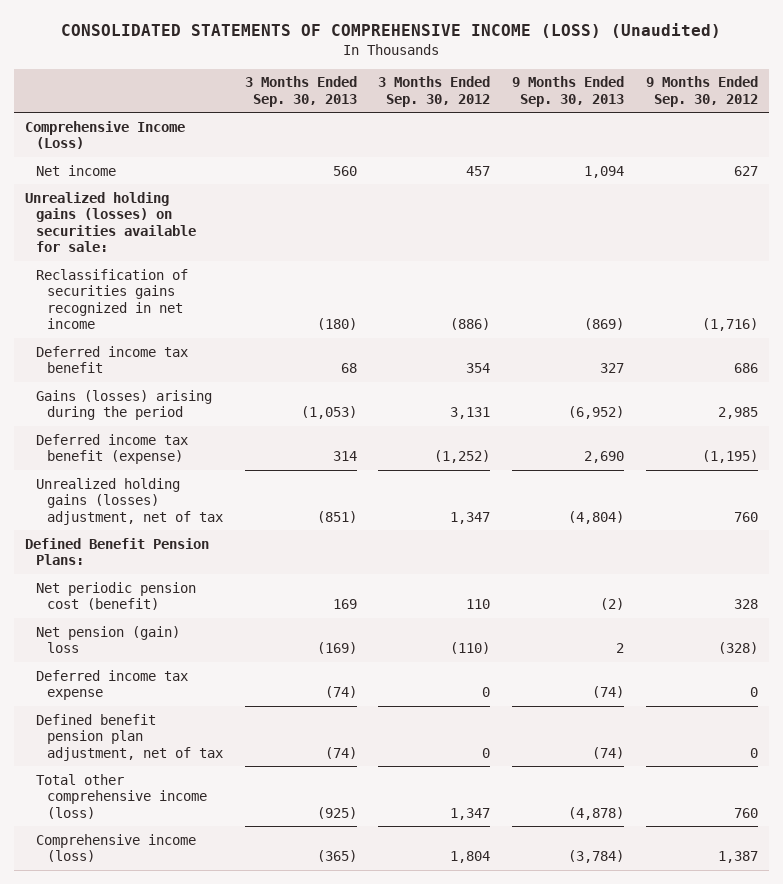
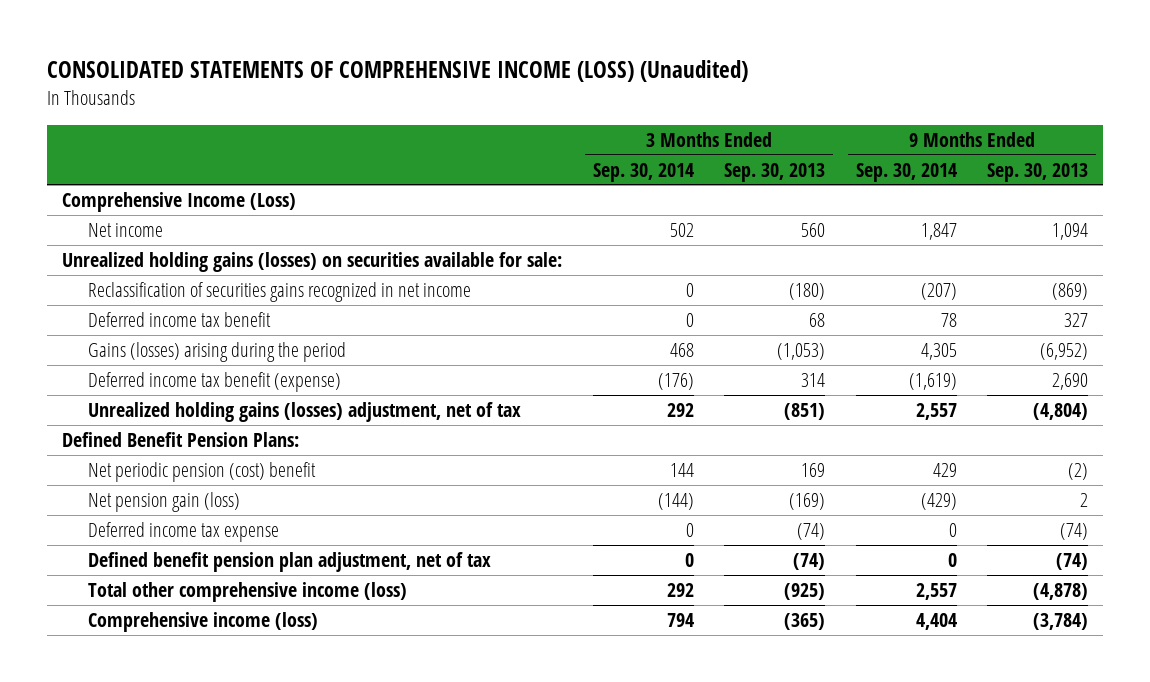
[378,76,491,107] 3 Months Ended Sep. 30, 2012 -> none
[645,76,758,107] 9 Months Ended Sep. 30, 2012 -> none
none -> [592,162,694,182] Sep. 30, 2014
none -> [855,162,957,182] Sep. 30, 2014
[35,581,196,611] Net periodic pension cost (benefit) -> [87,462,316,483] Net periodic pension (cost) benefit
[35,625,180,654] Net pension (gain) loss -> [87,492,240,513] Net pension gain (loss)

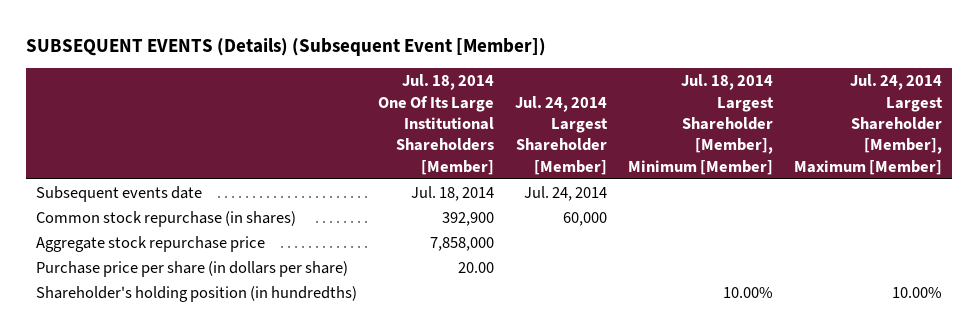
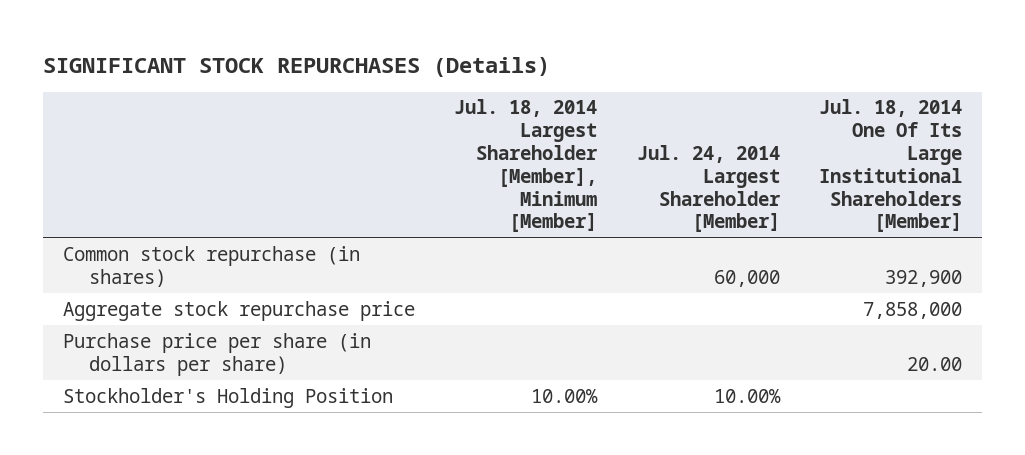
[25,37,546,56] SUBSEQUENT EVENTS (Details) (Subsequent Event [Member]) -> [43,56,551,77] SIGNIFICANT STOCK REPURCHASES (Details)
[793,74,943,175] Jul. 24, 2014 Largest Shareholder [Member], Maximum [Member] -> none
[36,186,203,203] Subsequent events date -> none
[36,286,358,303] Shareholder's holding position (in hundredths) -> none
none -> [62,387,393,408] Stockholder's Holding Position

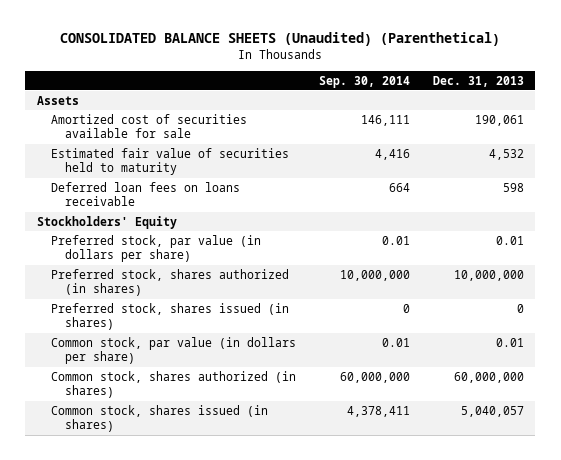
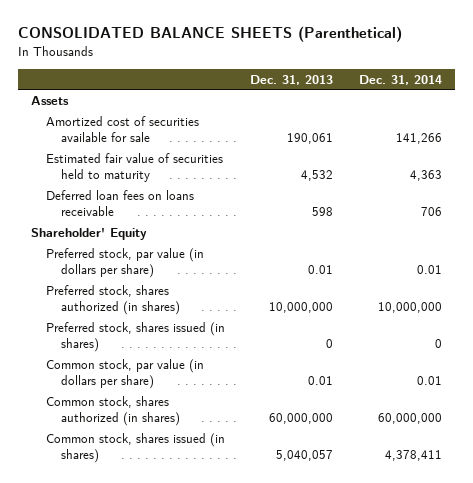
[60,32,501,47] CONSOLIDATED BALANCE SHEETS (Unaudited) (Parenthetical) -> [17,26,402,43] CONSOLIDATED BALANCE SHEETS (Parenthetical)
[318,75,410,88] Sep. 30, 2014 -> none
none -> [359,74,443,85] Dec. 31, 2014
[36,215,177,229] Stockholders' Equity -> [30,228,147,241] Shareholder' Equity

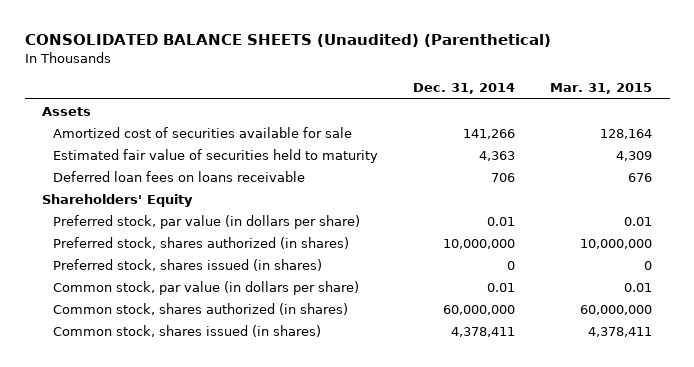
[17,26,402,43] CONSOLIDATED BALANCE SHEETS (Parenthetical) -> [24,34,551,48] CONSOLIDATED BALANCE SHEETS (Unaudited) (Parenthetical)
[250,74,334,85] Dec. 31, 2013 -> none
none -> [550,83,653,95] Mar. 31, 2015
[30,228,147,241] Shareholder' Equity -> [42,193,194,207] Shareholders' Equity

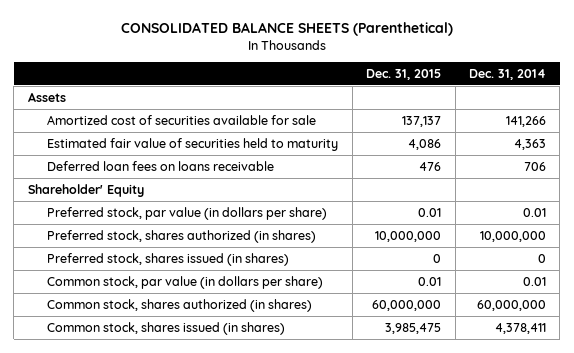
[24,34,551,48] CONSOLIDATED BALANCE SHEETS (Unaudited) (Parenthetical) -> [120,22,453,37] CONSOLIDATED BALANCE SHEETS (Parenthetical)
[550,83,653,95] Mar. 31, 2015 -> none
none -> [366,68,442,80] Dec. 31, 2015
[42,193,194,207] Shareholders' Equity -> [27,183,144,197] Shareholder' Equity

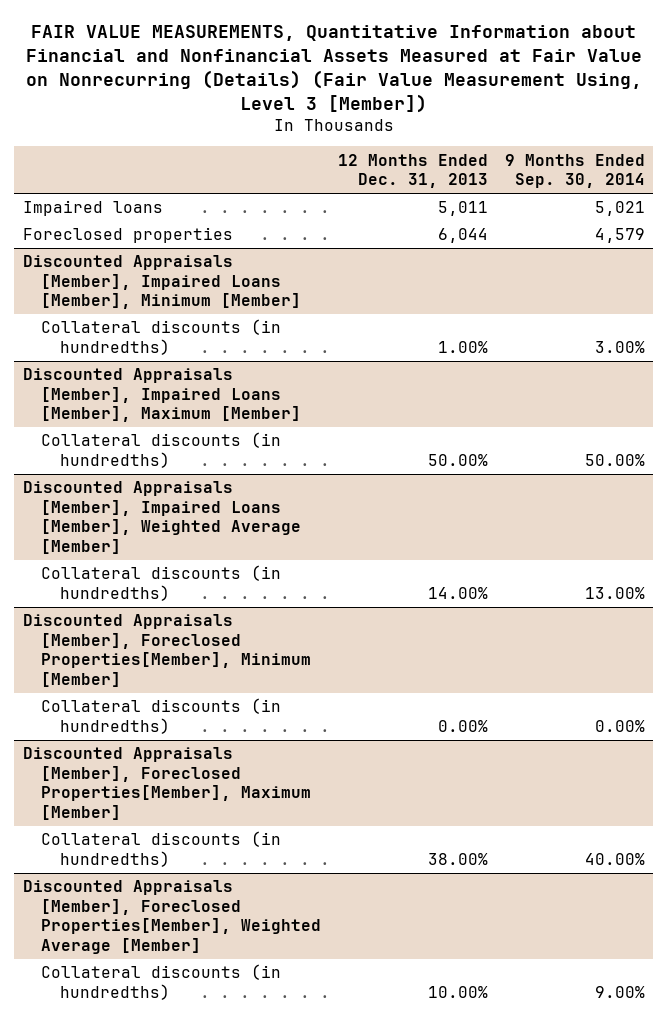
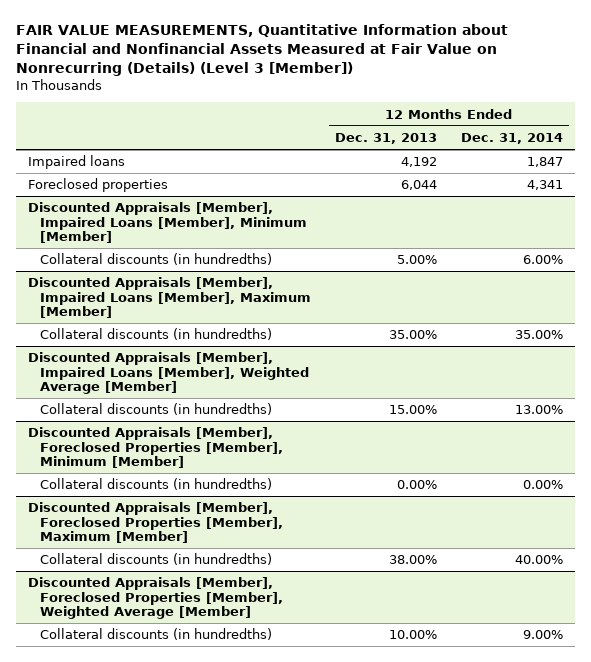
[25,25,642,114] FAIR VALUE MEASUREMENTS, Quantitative Information about Financial and Nonfinancial Assets Measured at Fair Value on Nonrecurring (Details) (Fair Value Measurement Using, Level 3 [Member]) -> [15,23,508,77] FAIR VALUE MEASUREMENTS, Quantitative Information about Financial and Nonfinancial Assets Measured at Fair Value on Nonrecurring (Details) (Level 3 [Member])
[504,153,645,189] 9 Months Ended Sep. 30, 2014 -> none
none -> [461,132,564,144] Dec. 31, 2014
[438,201,489,217] 5,011 -> [400,157,437,168] 4,192
[438,340,489,353] 1.00% -> [396,255,437,265] 5.00%
[428,453,489,466] 50.00% -> [388,330,437,340] 35.00%
[428,586,489,599] 14.00% -> [388,405,437,415] 15.00%
[22,614,312,687] Discounted Appraisals [Member], Foreclosed Properties[Member], Minimum [Member] -> [27,427,283,468] Discounted Appraisals [Member], Foreclosed Properties [Member], Minimum [Member]
[22,747,312,820] Discounted Appraisals [Member], Foreclosed Properties[Member], Maximum [Member] -> [27,502,283,543] Discounted Appraisals [Member], Foreclosed Properties [Member], Maximum [Member]
[22,880,322,954] Discounted Appraisals [Member], Foreclosed Properties[Member], Weighted Average [Member] -> [27,577,283,619] Discounted Appraisals [Member], Foreclosed Properties [Member], Weighted Average [Member]

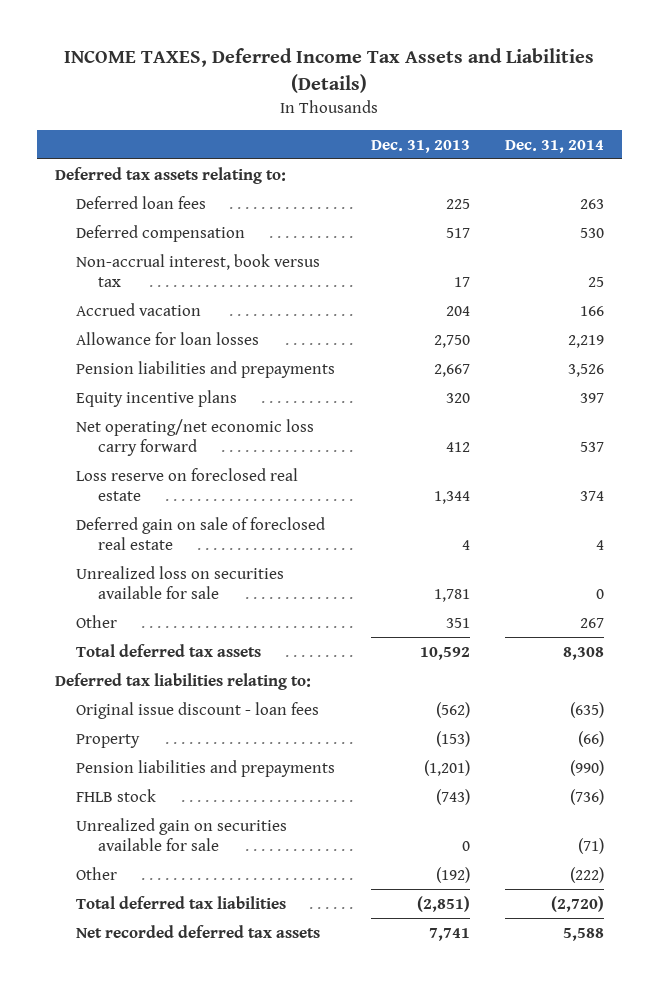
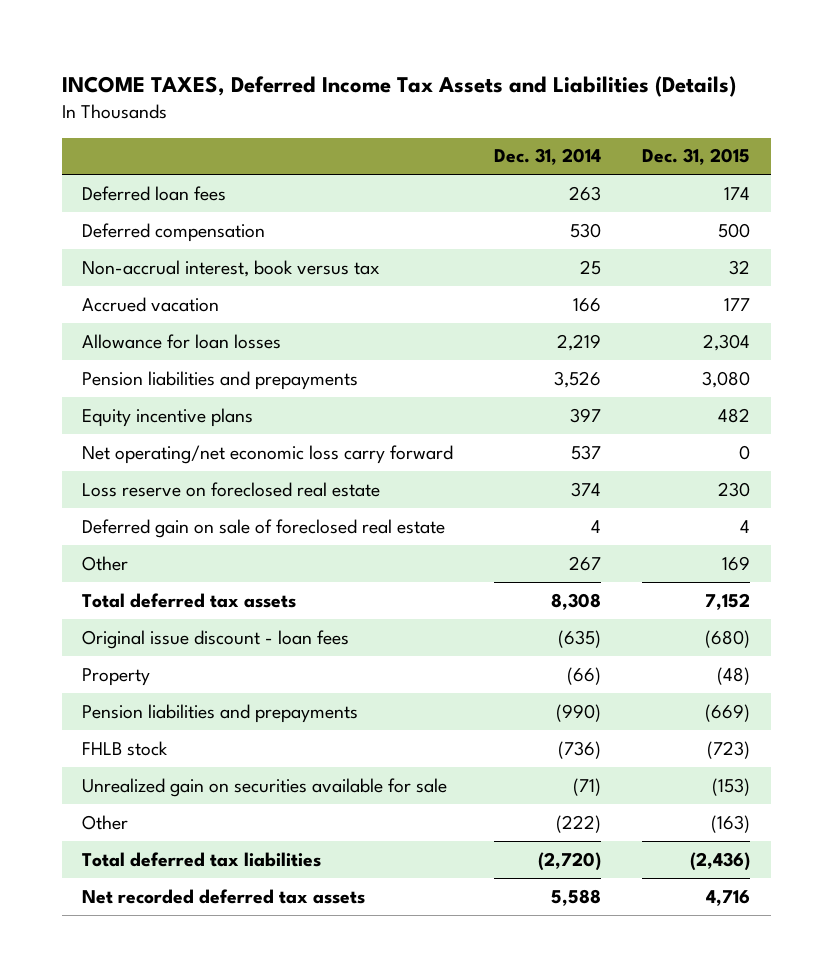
[370,139,470,153] Dec. 31, 2013 -> none
none -> [642,148,751,166] Dec. 31, 2015
[54,166,286,184] Deferred tax assets relating to: -> none
[76,565,285,599] Unrealized loss on securities available for sale -> none
[54,672,311,690] Deferred tax liabilities relating to: -> none

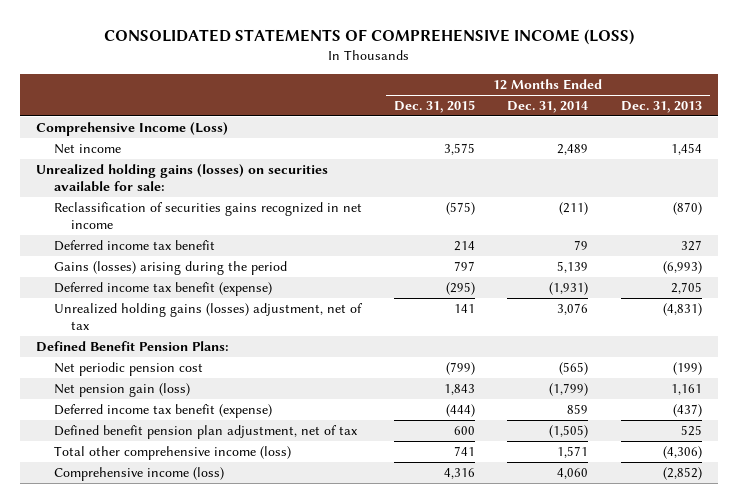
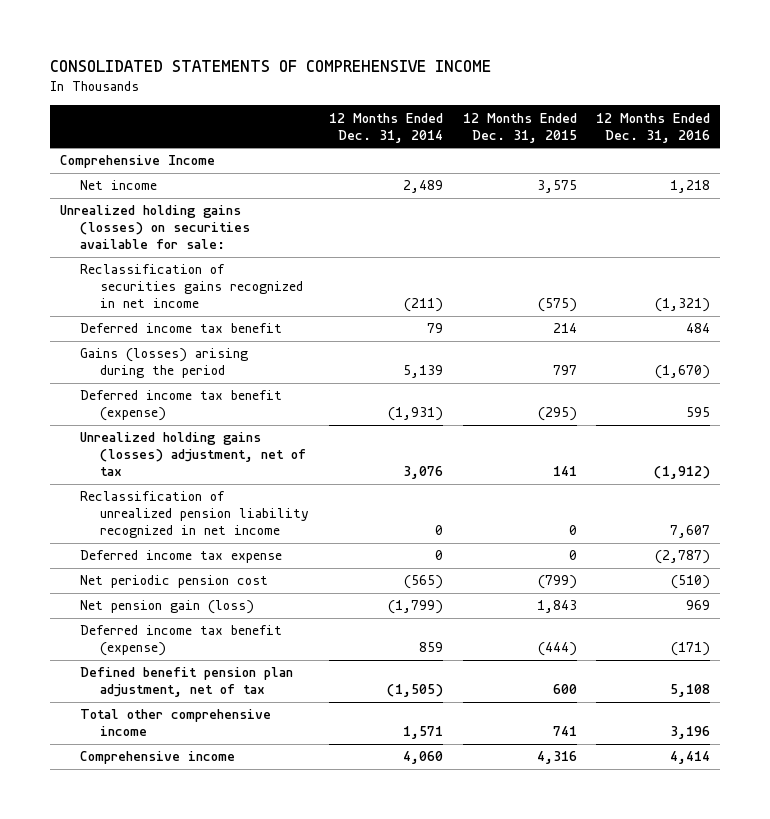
[103,29,634,46] CONSOLIDATED STATEMENTS OF COMPREHENSIVE INCOME (LOSS) -> [49,59,491,72] CONSOLIDATED STATEMENTS OF COMPREHENSIVE INCOME
[620,101,702,114] Dec. 31, 2013 -> none
none -> [596,112,711,143] 12 Months Ended Dec. 31, 2016
[35,121,228,136] Comprehensive Income (Loss) -> [59,155,215,169] Comprehensive Income
[35,340,229,352] Defined Benefit Pension Plans: -> none
none -> [79,491,310,539] Reclassification of unrealized pension liability recognized in net income
none -> [79,550,282,564] Deferred income tax expense
[53,445,291,460] Total other comprehensive income (loss) -> [79,709,271,737] Total other comprehensive income
[53,466,224,481] Comprehensive income (loss) -> [79,751,235,765] Comprehensive income

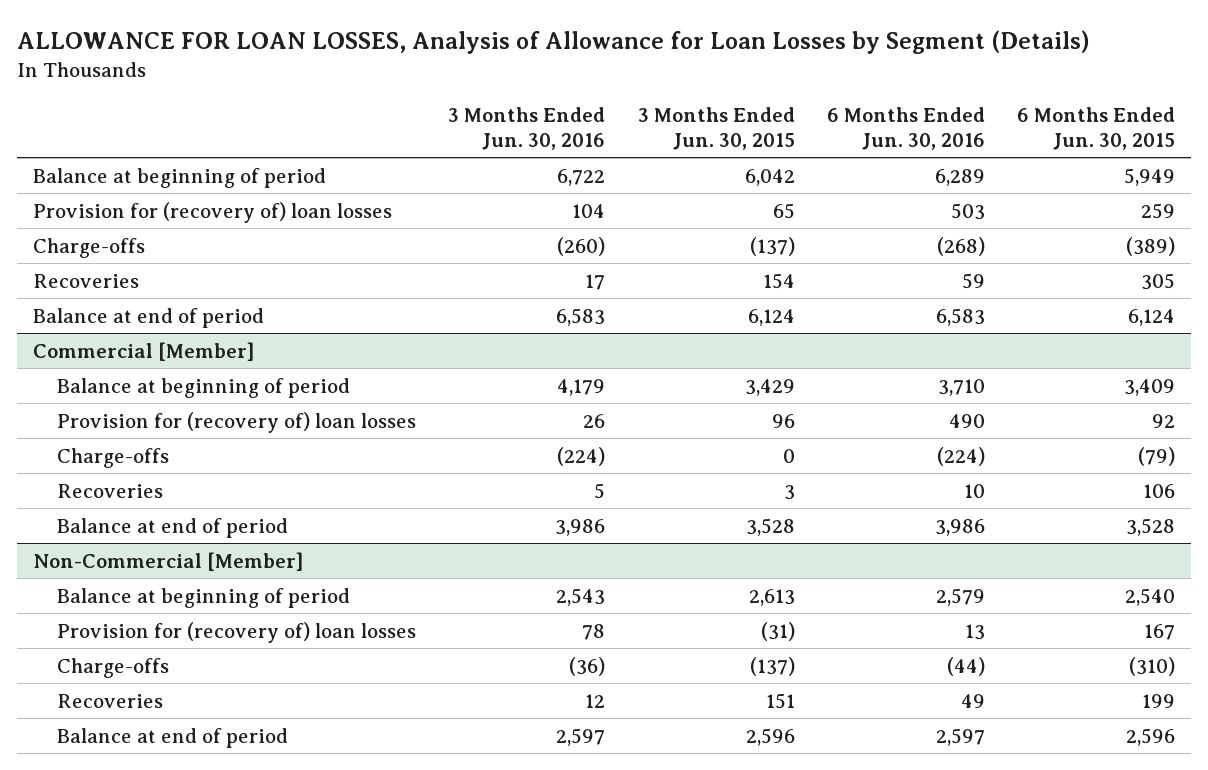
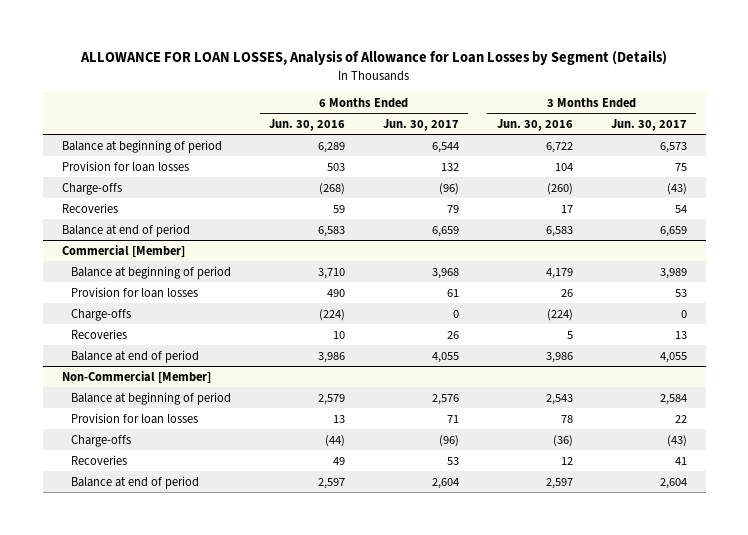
[637,107,795,151] 3 Months Ended Jun. 30, 2015 -> none
[1017,107,1176,151] 6 Months Ended Jun. 30, 2015 -> none
none -> [382,119,459,132] Jun. 30, 2017
none -> [610,119,687,132] Jun. 30, 2017
[33,201,393,223] Provision for (recovery of) loan losses -> [61,160,189,172] Provision for loan losses
[56,411,416,433] Provision for (recovery of) loan losses -> [71,286,199,298] Provision for loan losses
[56,621,416,643] Provision for (recovery of) loan losses -> [71,412,199,424] Provision for loan losses

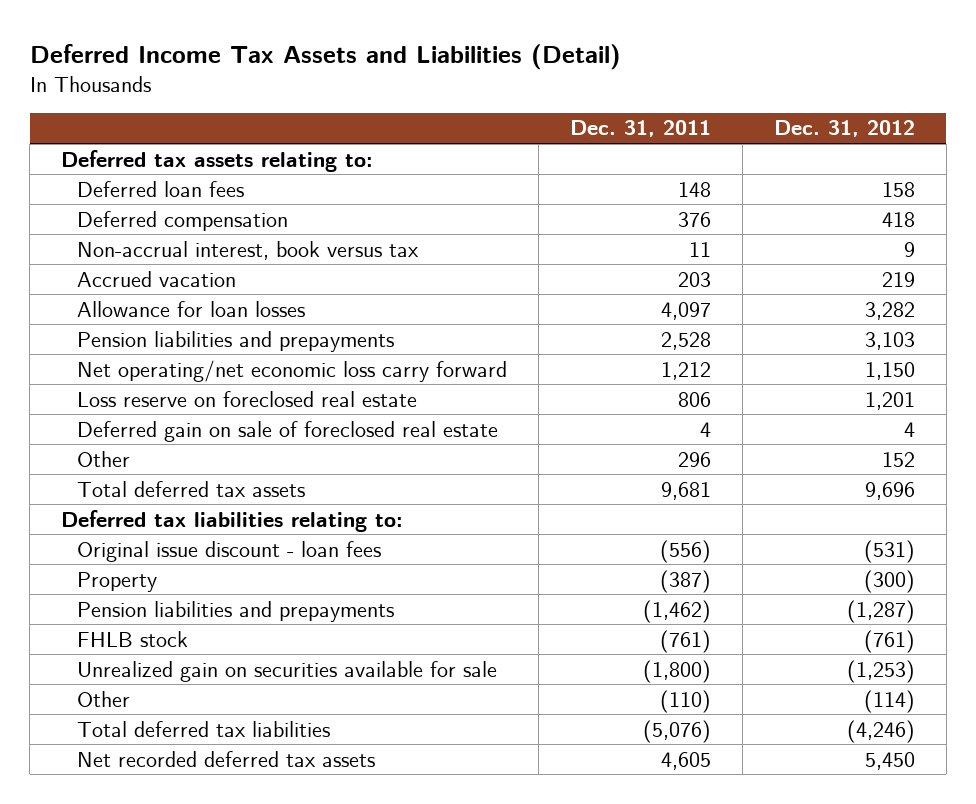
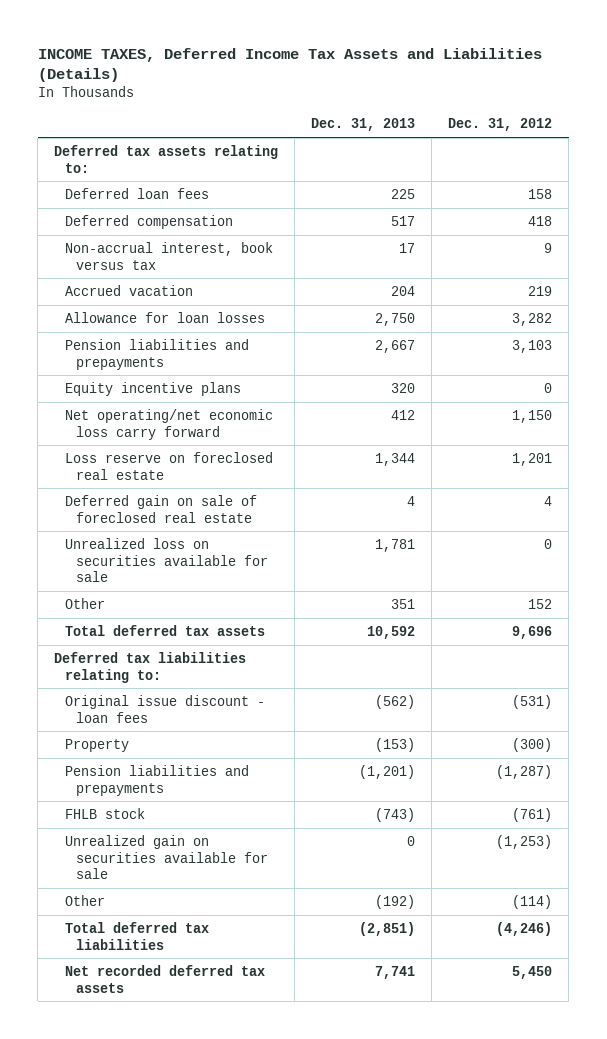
[29,43,621,70] Deferred Income Tax Assets and Liabilities (Detail) -> [37,47,542,83] INCOME TAXES, Deferred Income Tax Assets and Liabilities (Details)
[570,120,712,138] Dec. 31, 2011 -> none
none -> [311,118,416,132] Dec. 31, 2013
none -> [65,381,242,396] Equity incentive plans
none -> [65,537,269,583] Unrealized loss on securities available for sale

